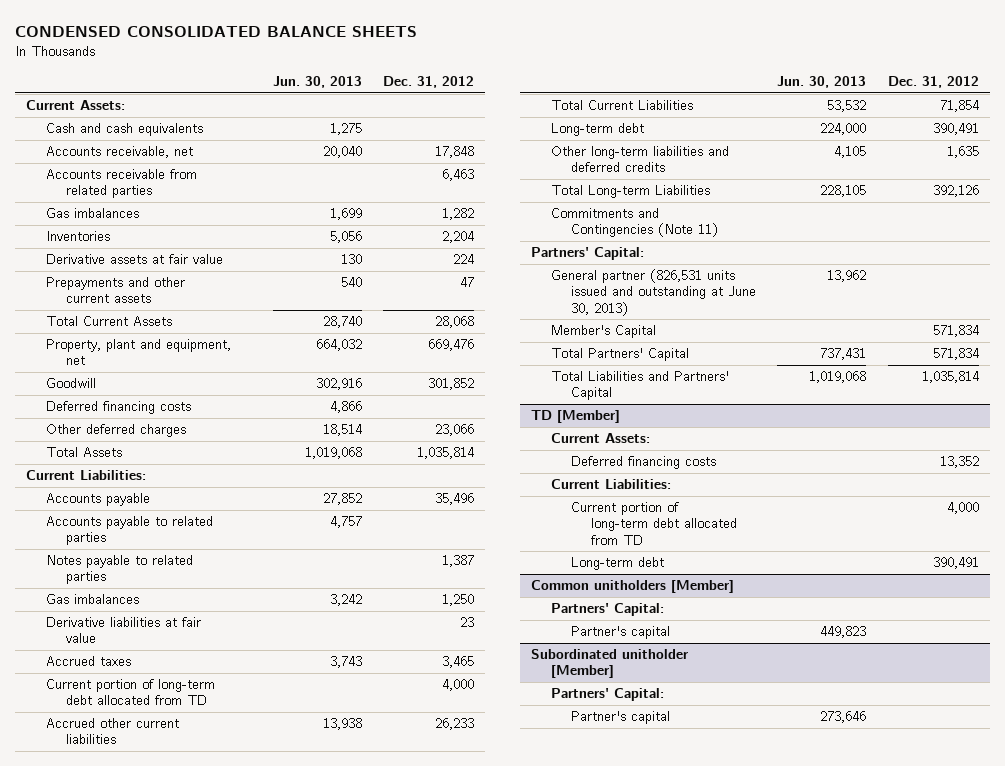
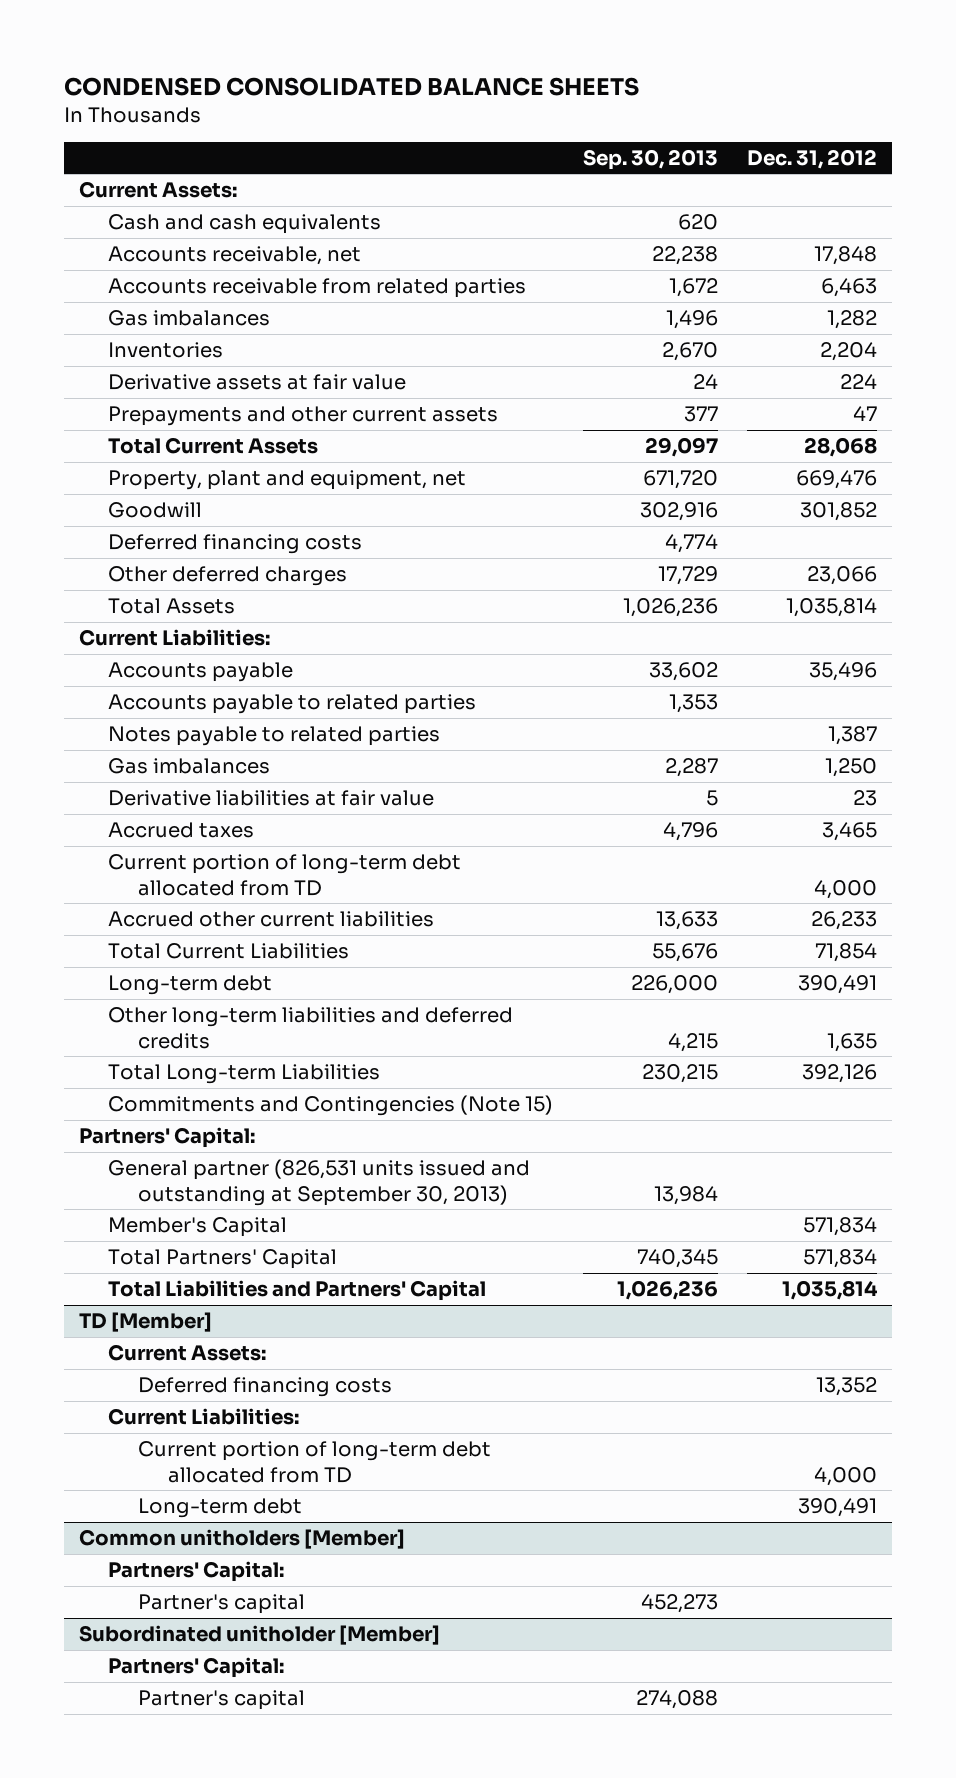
[272,76,362,89] Jun. 30, 2013 -> none
none -> [582,148,718,170] Sep. 30, 2013
[550,208,718,238] Commitments and Contingencies (Note 11) -> [108,1095,554,1117] Commitments and Contingencies (Note 15)
[550,269,756,316] General partner (826,531 units issued and outstanding at June 30, 2013) -> [108,1159,531,1206] General partner (826,531 units issued and outstanding at September 30, 2013)

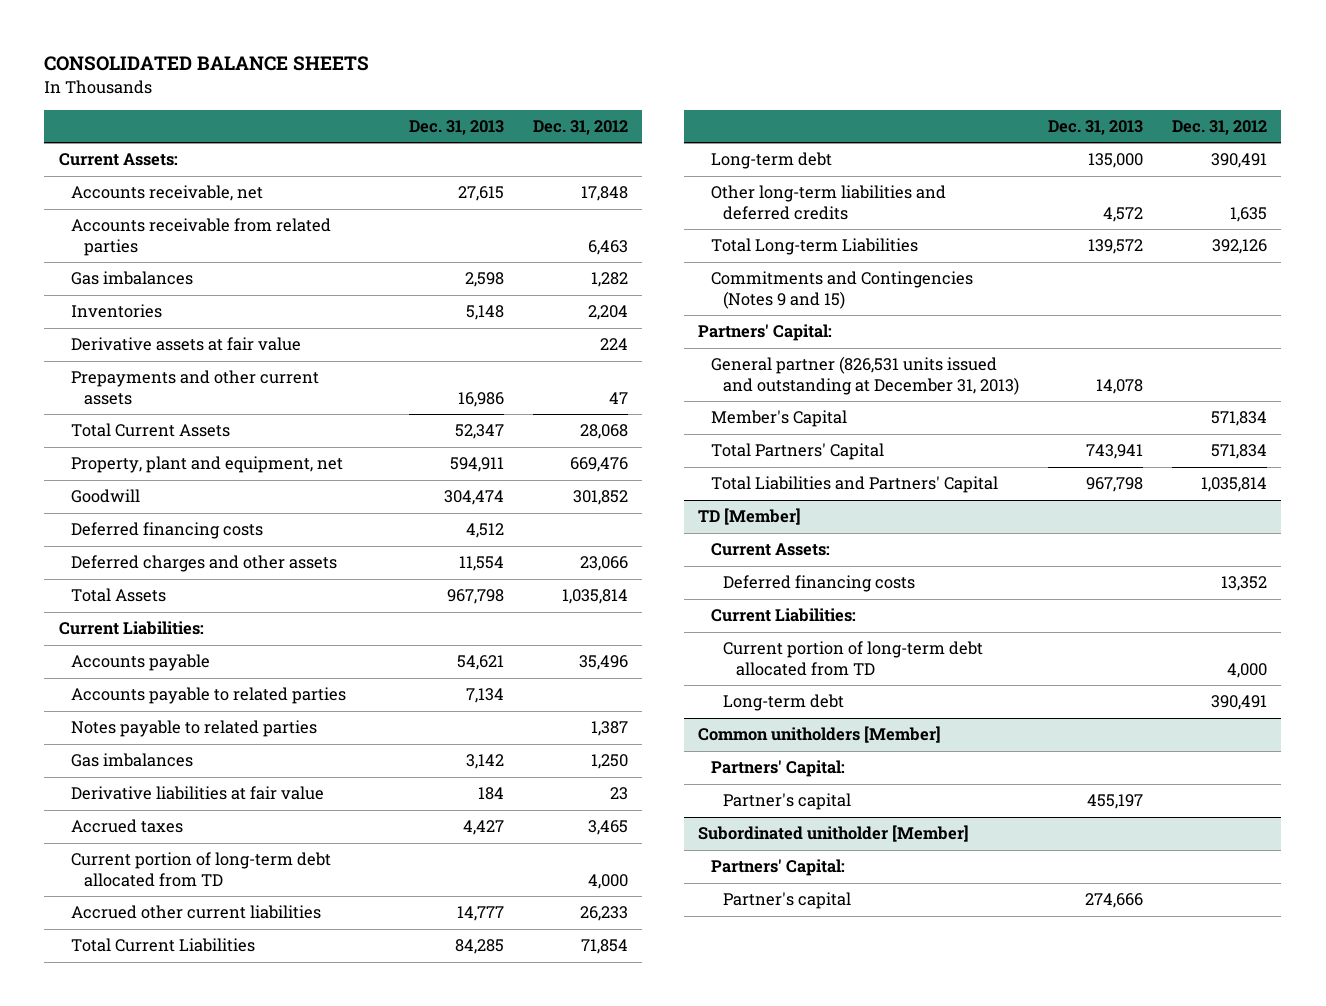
[64,77,640,97] CONDENSED CONSOLIDATED BALANCE SHEETS -> [44,56,370,72] CONSOLIDATED BALANCE SHEETS
[582,148,718,170] Sep. 30, 2013 -> none
none -> [408,119,504,135] Dec. 31, 2013
[108,214,382,235] Cash and cash equivalents -> none
[108,566,348,587] Other deferred charges -> [71,555,338,573] Deferred charges and other assets
[108,1095,554,1117] Commitments and Contingencies (Note 15) -> [710,271,973,309] Commitments and Contingencies (Notes 9 and 15)
[108,1159,531,1206] General partner (826,531 units issued and outstanding at September 30, 2013) -> [710,356,1020,395] General partner (826,531 units issued and outstanding at December 31, 2013)

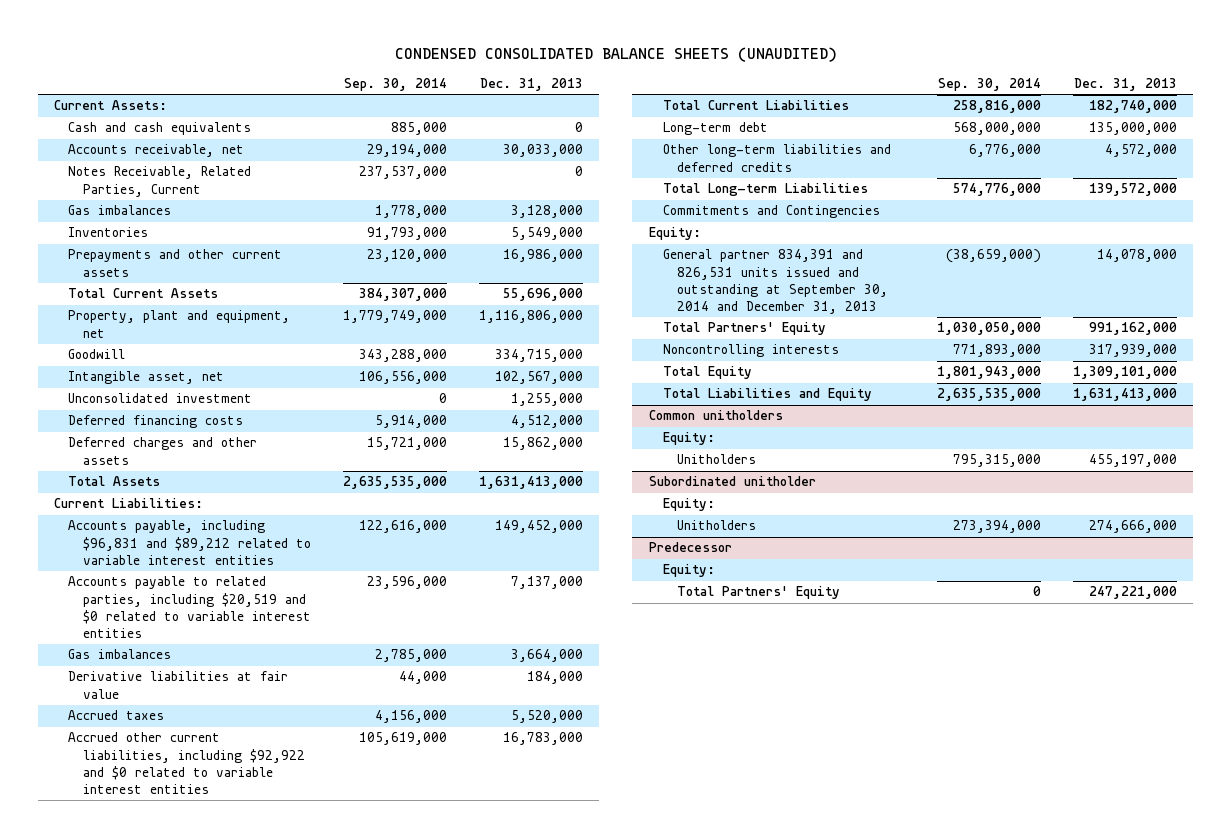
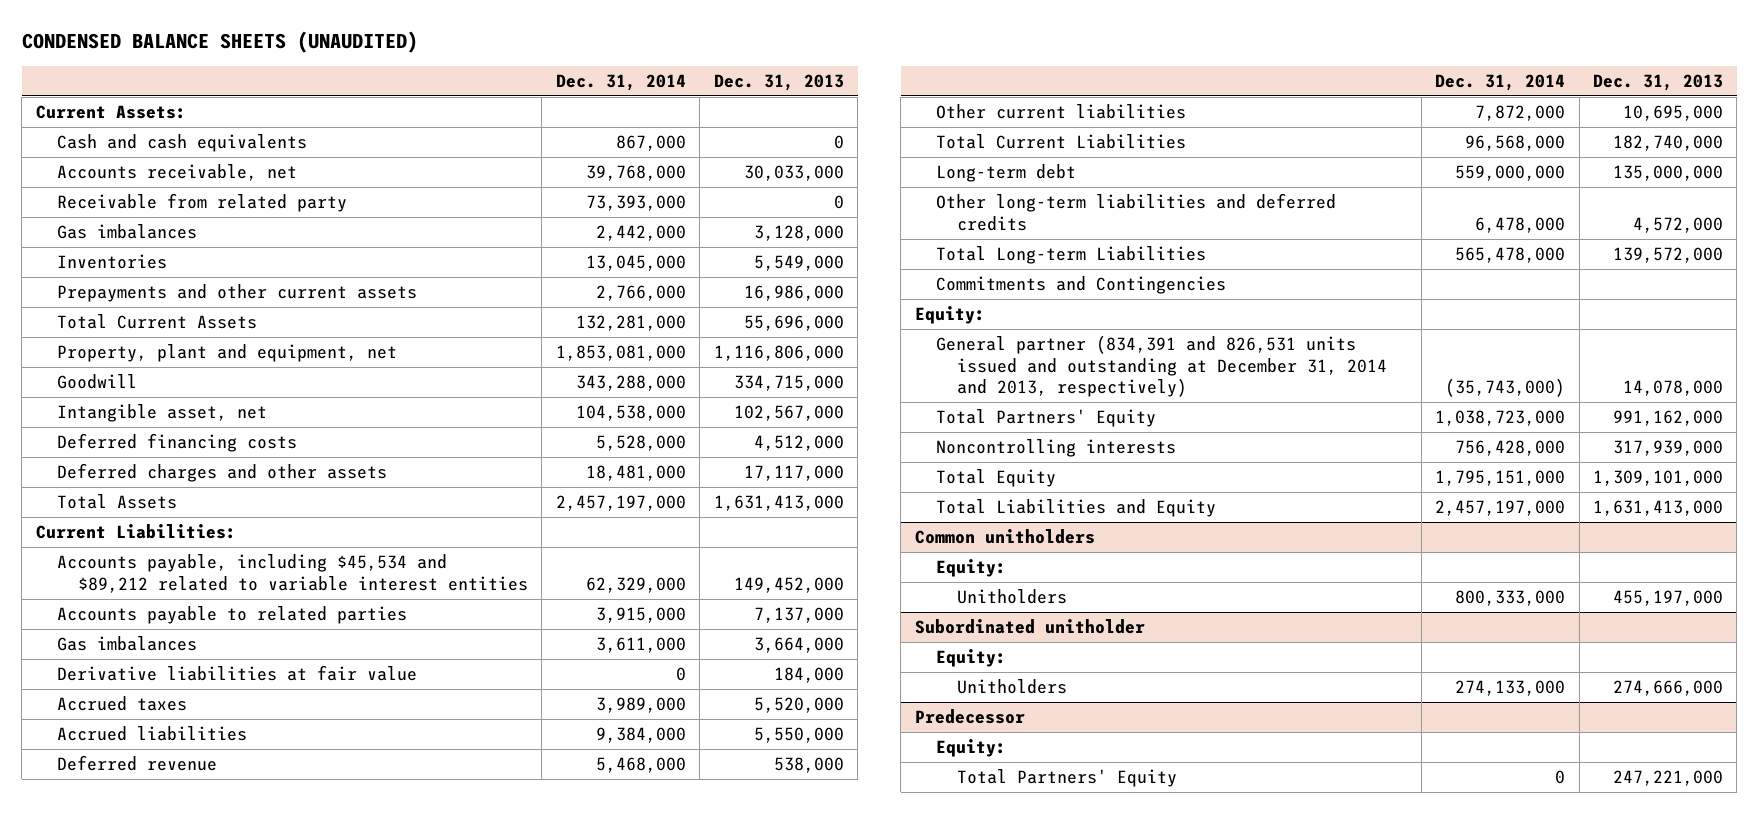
[394,47,837,63] CONDENSED CONSOLIDATED BALANCE SHEETS (UNAUDITED) -> [21,31,418,54] CONDENSED BALANCE SHEETS (UNAUDITED)
[343,77,447,91] Sep. 30, 2014 -> none
none -> [555,73,686,91] Dec. 31, 2014
[68,166,252,197] Notes Receivable, Related Parties, Current -> [56,193,347,213] Receivable from related party
[68,393,253,404] Unconsolidated investment -> none
[502,437,583,451] 15,862,000 -> [743,465,844,482] 17,117,000
[68,520,311,565] Accounts payable, including $96,831 and $89,212 related to variable interest entities -> [56,554,528,593] Accounts payable, including $45,534 and $89,212 related to variable interest entities
[68,576,311,638] Accounts payable to related parties, including $20,519 and $0 related to variable interest entities -> [56,606,407,625] Accounts payable to related parties
none -> [56,726,247,742] Accrued liabilities
none -> [56,755,217,772] Deferred revenue
[68,732,305,794] Accrued other current liabilities, including $92,922 and $0 related to variable interest entities -> [935,104,1186,120] Other current liabilities
[502,732,583,746] 16,783,000 -> [1622,105,1723,122] 10,695,000
[662,249,888,314] General partner 834,391 and 826,531 units issued and outstanding at September 30, 2014 and December 31, 2013 -> [935,335,1388,398] General partner (834,391 and 826,531 units issued and outstanding at December 31, 2014 and 2013, respectively)

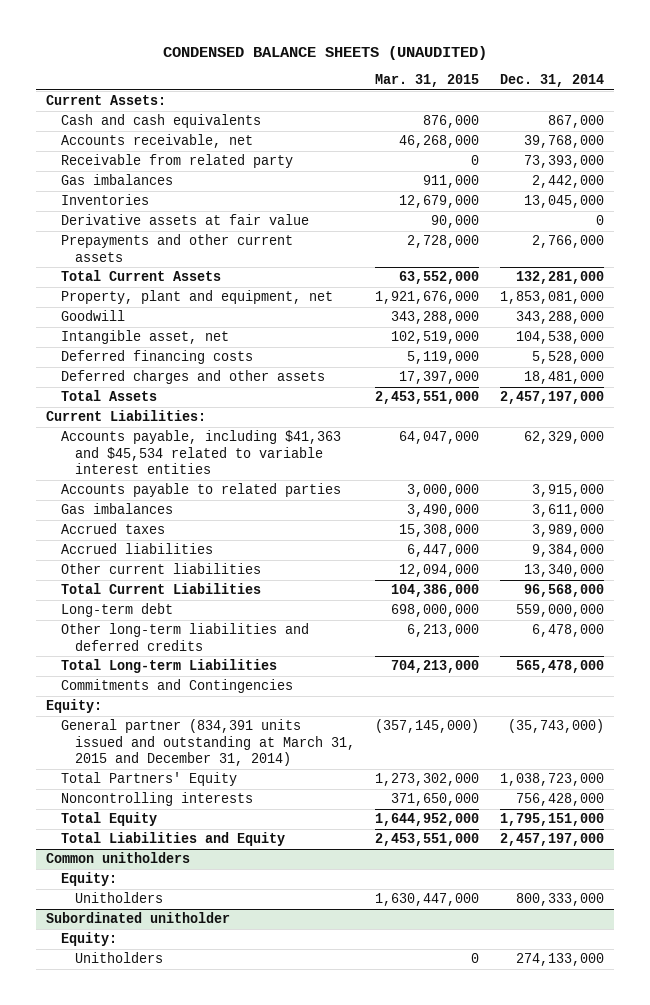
[713,73,844,91] Dec. 31, 2013 -> none
none -> [375,74,480,88] Mar. 31, 2015
none -> [60,214,309,226] Derivative assets at fair value
[56,554,528,593] Accounts payable, including $45,534 and $89,212 related to variable interest entities -> [60,430,341,475] Accounts payable, including $41,363 and $45,534 related to variable interest entities
[56,665,417,682] Derivative liabilities at fair value -> none
[56,755,217,772] Deferred revenue -> none
[1475,105,1566,122] 7,872,000 -> [524,564,605,578] 13,340,000
[935,335,1388,398] General partner (834,391 and 826,531 units issued and outstanding at December 31, 2014 and 2013, respectively) -> [60,719,355,767] General partner (834,391 units issued and outstanding at March 31, 2015 and December 31, 2014)
[914,709,1025,725] Predecessor -> none
[935,739,1006,758] Equity: -> none
[957,769,1178,788] Total Partners' Equity -> none

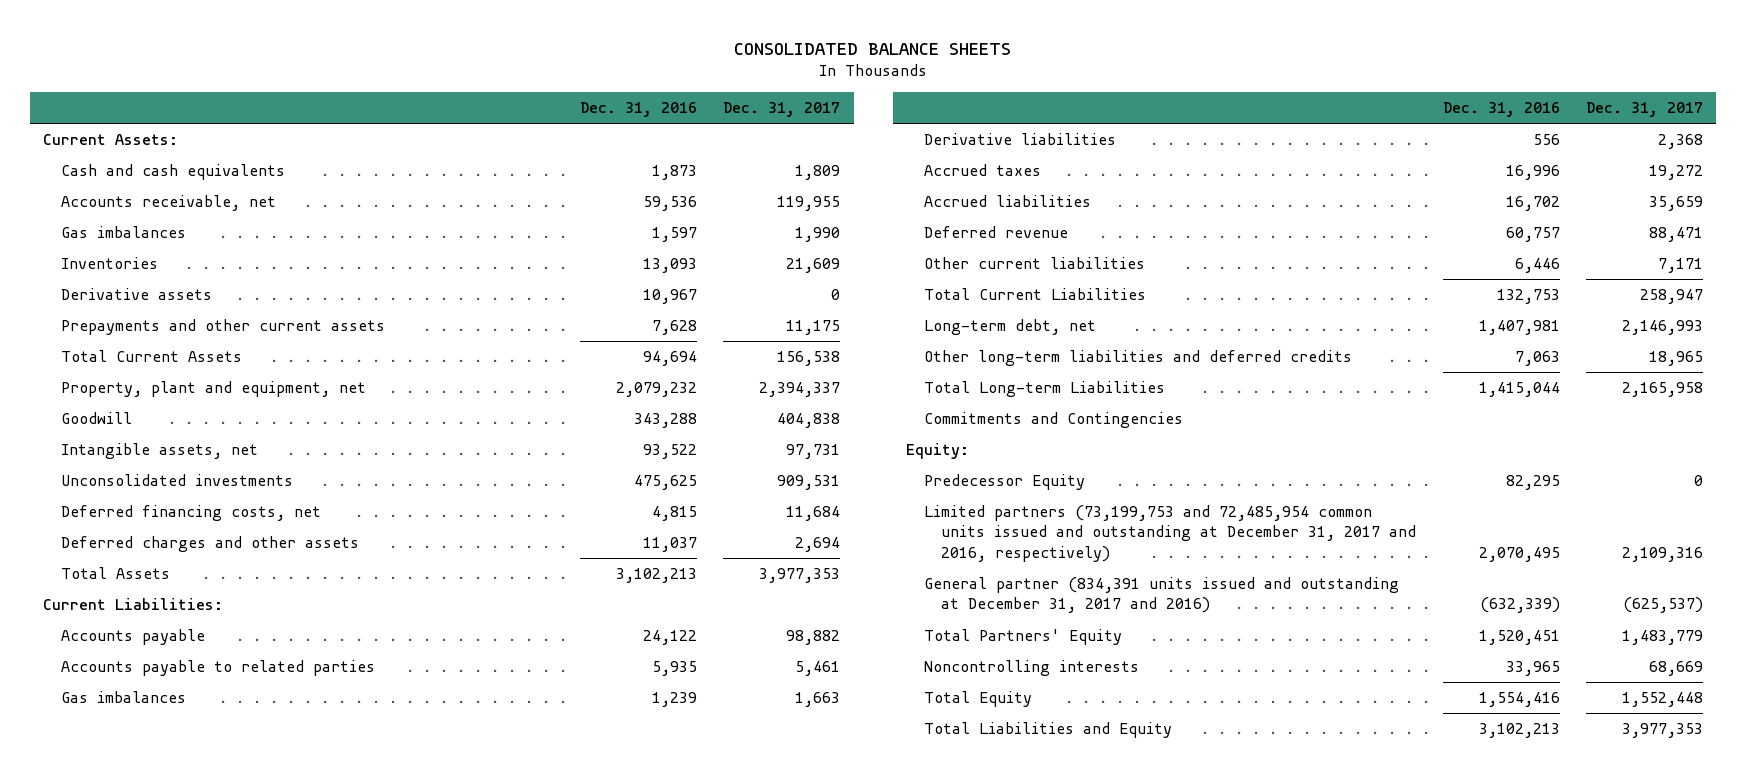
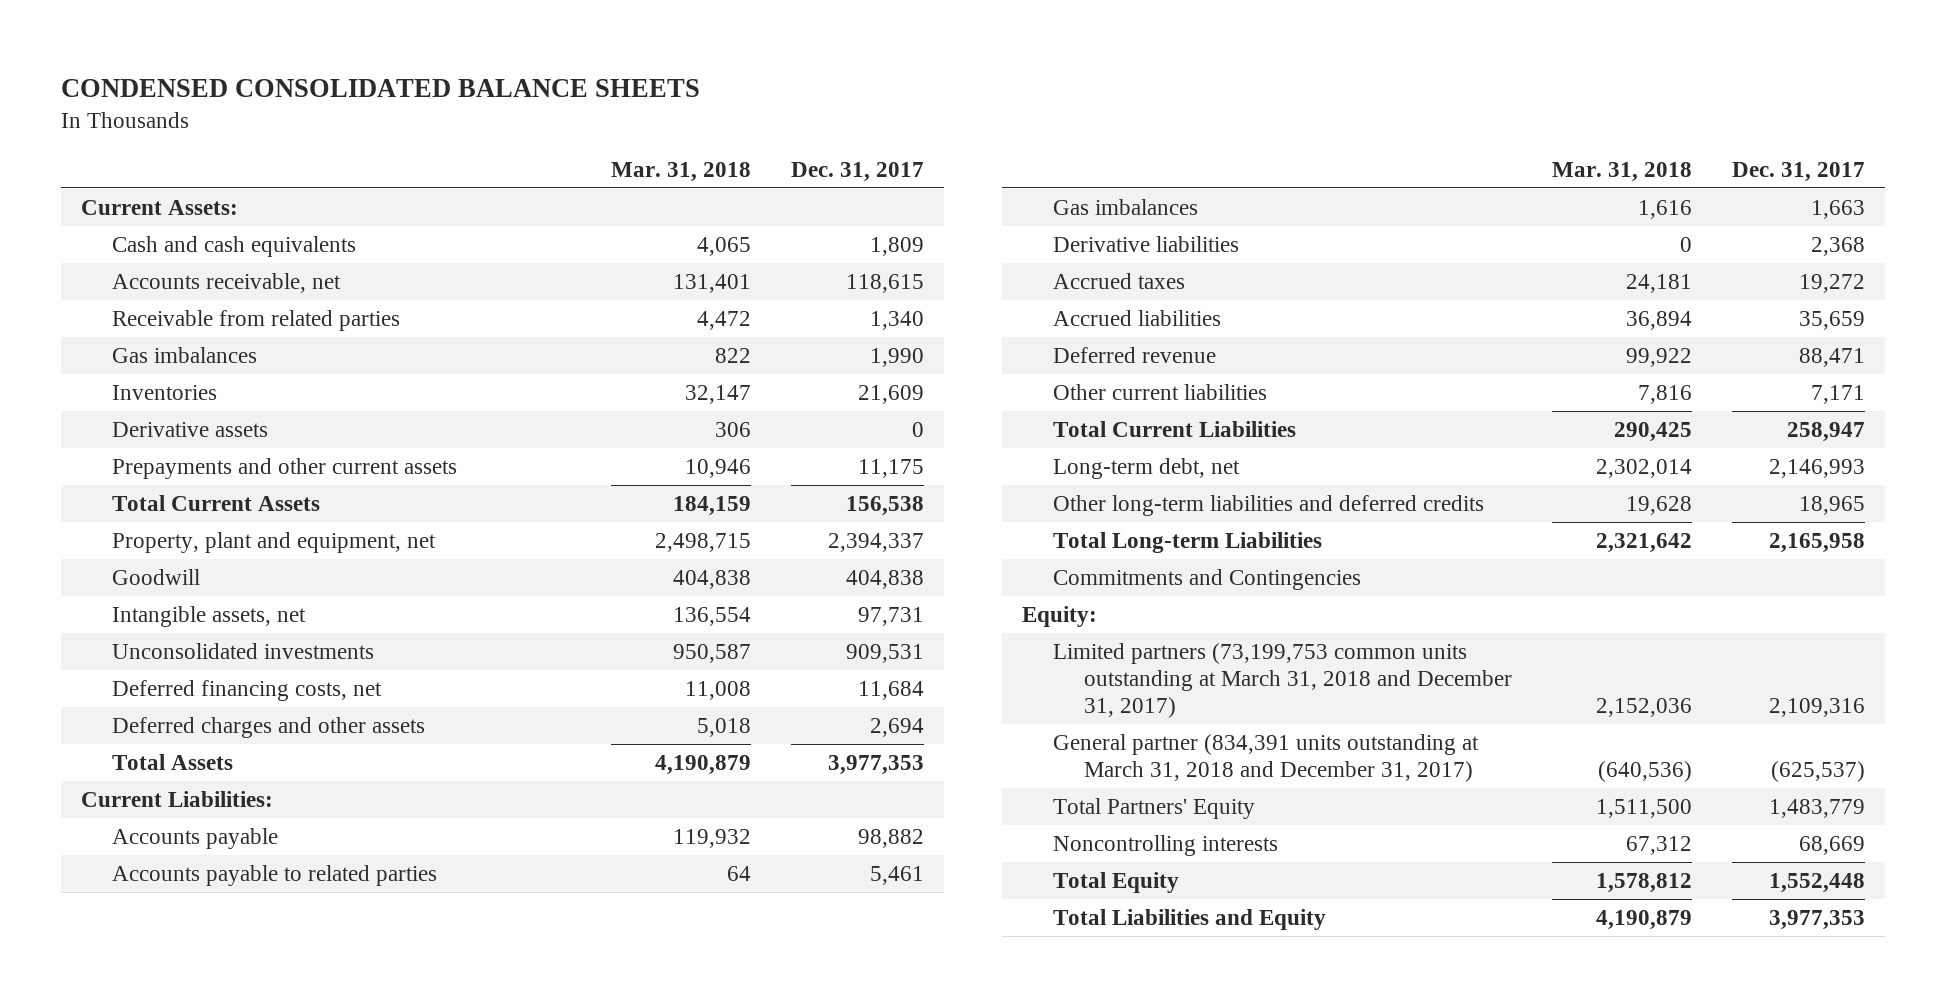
[734,42,1012,55] CONSOLIDATED BALANCE SHEETS -> [60,78,700,97] CONDENSED CONSOLIDATED BALANCE SHEETS
[579,102,697,118] Dec. 31, 2016 -> none
none -> [611,161,752,182] Mar. 31, 2018
[777,196,841,212] 119,955 -> [846,274,925,294] 118,615
none -> [112,310,401,332] Receivable from related parties
[923,474,1085,491] Predecessor Equity -> none
[923,505,1417,562] Limited partners (73,199,753 and 72,485,954 common units issued and outstanding at December 31, 2017 and 2016, respectively) -> [1053,643,1513,719] Limited partners (73,199,753 common units outstanding at March 31, 2018 and December 31, 2017)
[923,577,1399,614] General partner (834,391 units issued and outstanding at December 31, 2017 and 2016) -> [1053,734,1480,783] General partner (834,391 units outstanding at March 31, 2018 and December 31, 2017)

